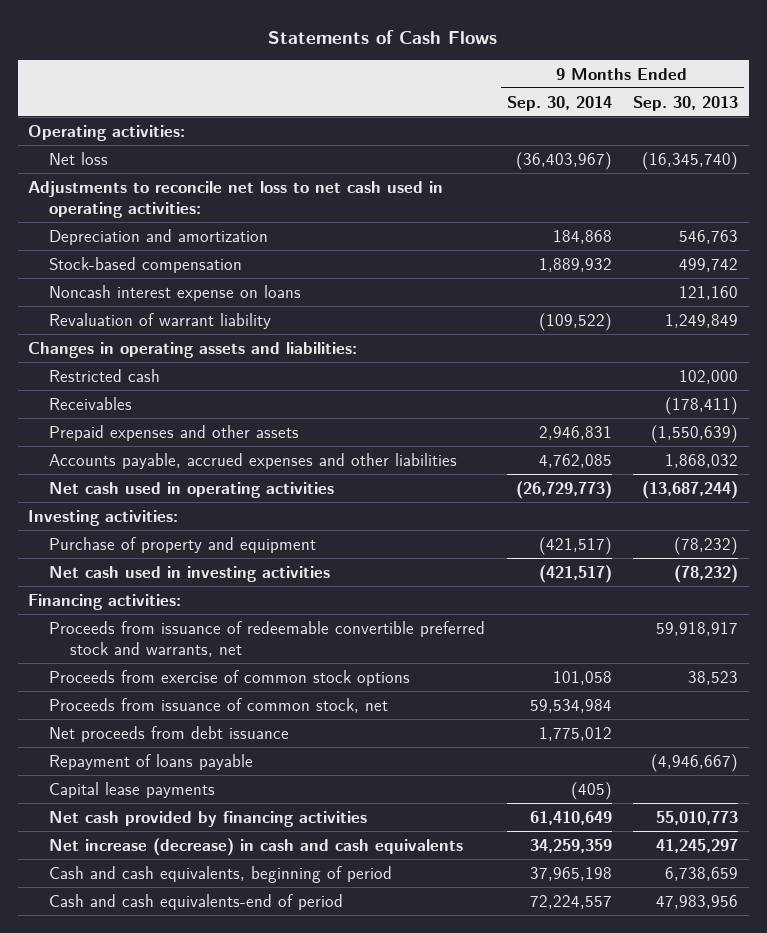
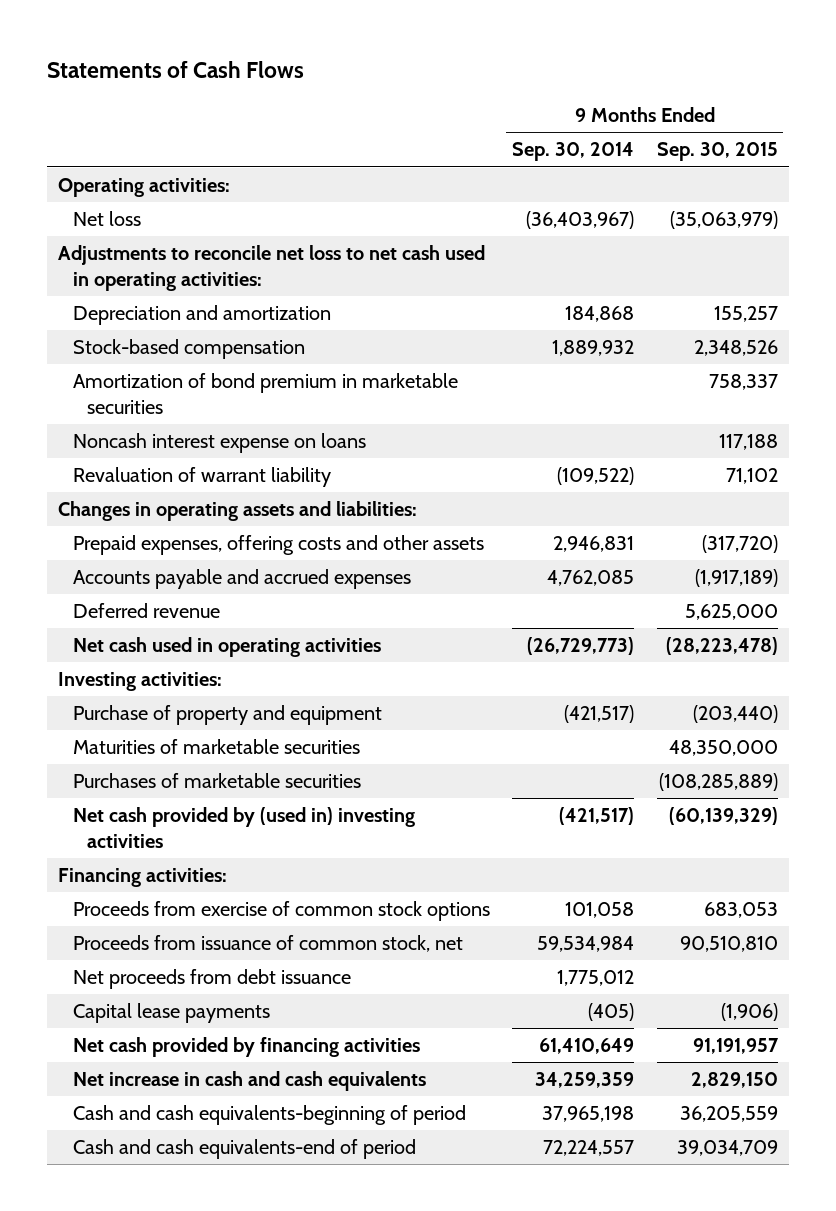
[633,95,739,111] Sep. 30, 2013 -> none
none -> [656,142,778,162] Sep. 30, 2015
none -> [72,373,458,414] Amortization of bond premium in marketable securities
[49,368,161,382] Restricted cash -> none
[49,396,133,410] Receivables -> none
[49,424,300,441] Prepaid expenses and other assets -> [72,535,484,556] Prepaid expenses, offering costs and other assets
[49,452,458,469] Accounts payable, accrued expenses and other liabilities -> [72,569,411,590] Accounts payable and accrued expenses
none -> [72,603,220,619] Deferred revenue
none -> [72,739,360,755] Maturities of marketable securities
none -> [72,773,361,789] Purchases of marketable securities
[49,565,331,582] Net cash used in investing activities -> [72,807,415,848] Net cash provided by (used in) investing activities
[49,620,486,657] Proceeds from issuance of redeemable convertible preferred stock and warrants, net -> none
[49,753,254,770] Repayment of loans payable -> none
[49,837,464,856] Net increase (decrease) in cash and cash equivalents -> [72,1071,426,1092] Net increase in cash and cash equivalents
[49,865,393,883] Cash and cash equivalents, beginning of period -> [72,1105,466,1126] Cash and cash equivalents-beginning of period

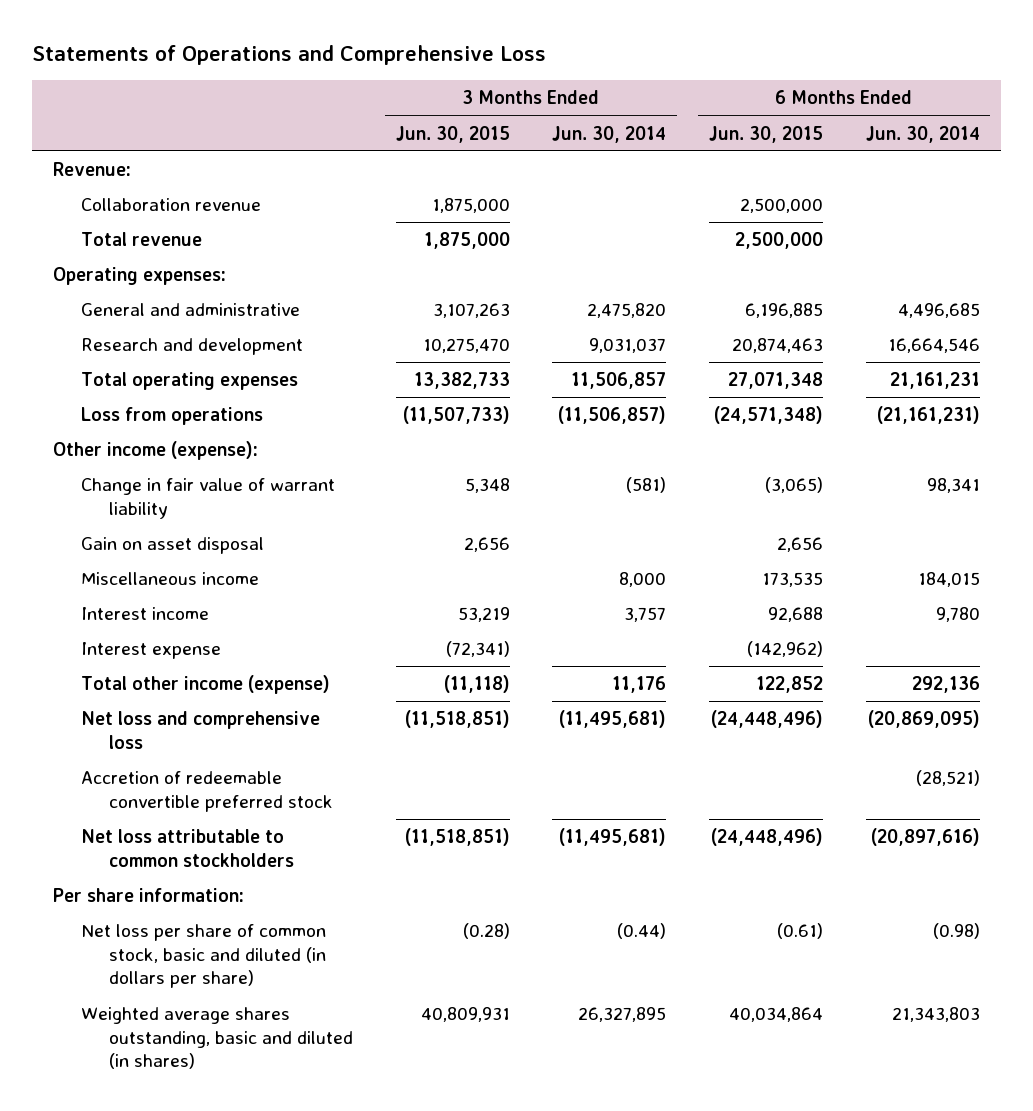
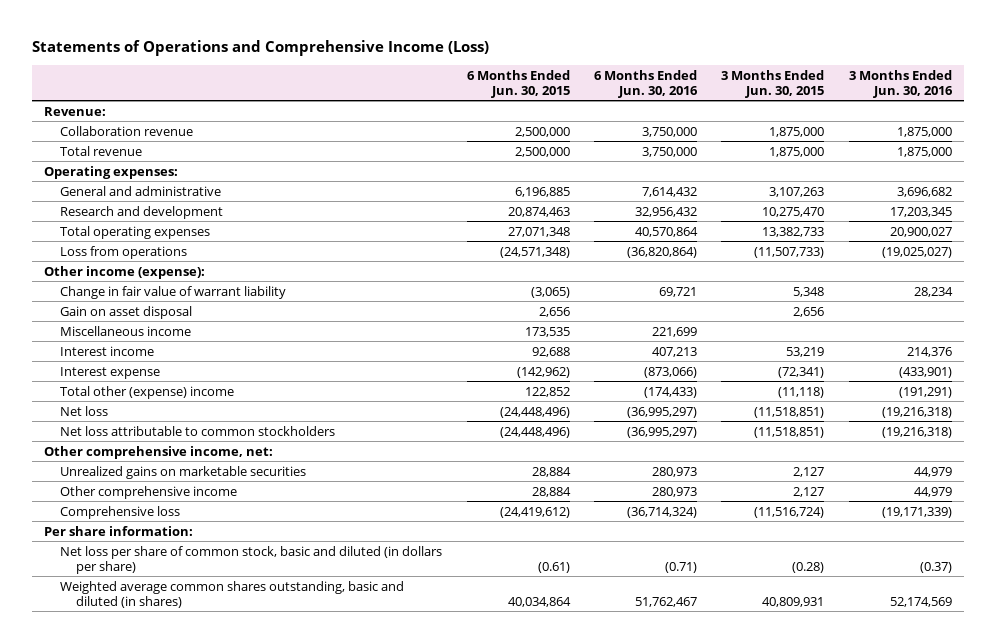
[31,45,546,66] Statements of Operations and Comprehensive Loss -> [32,40,490,57] Statements of Operations and Comprehensive Income (Loss)
[552,125,667,143] Jun. 30, 2014 -> none
[865,125,980,143] Jun. 30, 2014 -> none
none -> [593,69,698,98] 6 Months Ended Jun. 30, 2016
none -> [848,69,953,98] 3 Months Ended Jun. 30, 2016
[81,771,334,812] Accretion of redeemable convertible preferred stock -> none
[81,675,331,695] Total other income (expense) -> [60,385,235,399] Total other (expense) income
[81,711,321,749] Net loss and comprehensive loss -> [60,405,109,416] Net loss
none -> [44,445,274,459] Other comprehensive income, net:
none -> [60,465,307,479] Unrealized gains on marketable securities
none -> [60,485,238,499] Other comprehensive income
none -> [60,505,181,519] Comprehensive loss
[81,1007,354,1070] Weighted average shares outstanding, basic and diluted (in shares) -> [60,580,405,608] Weighted average common shares outstanding, basic and diluted (in shares)

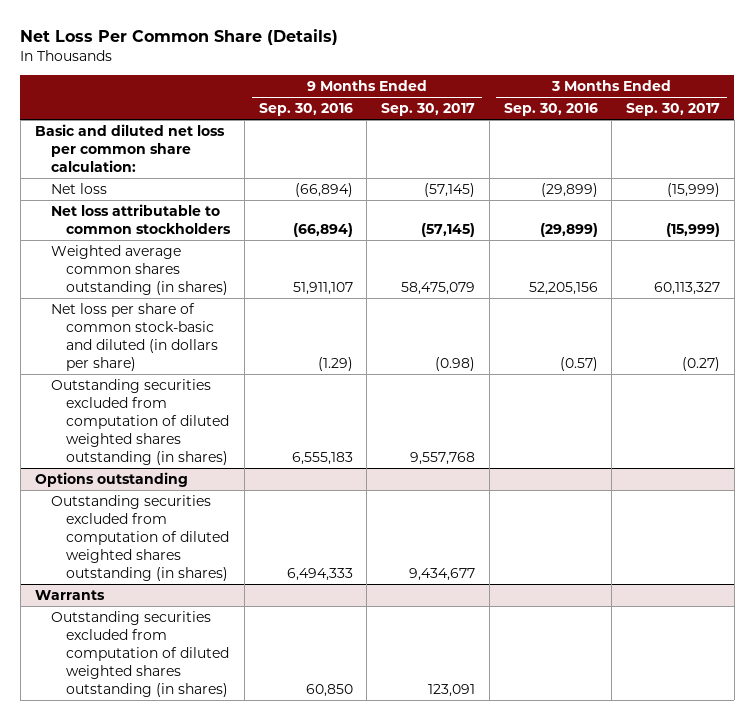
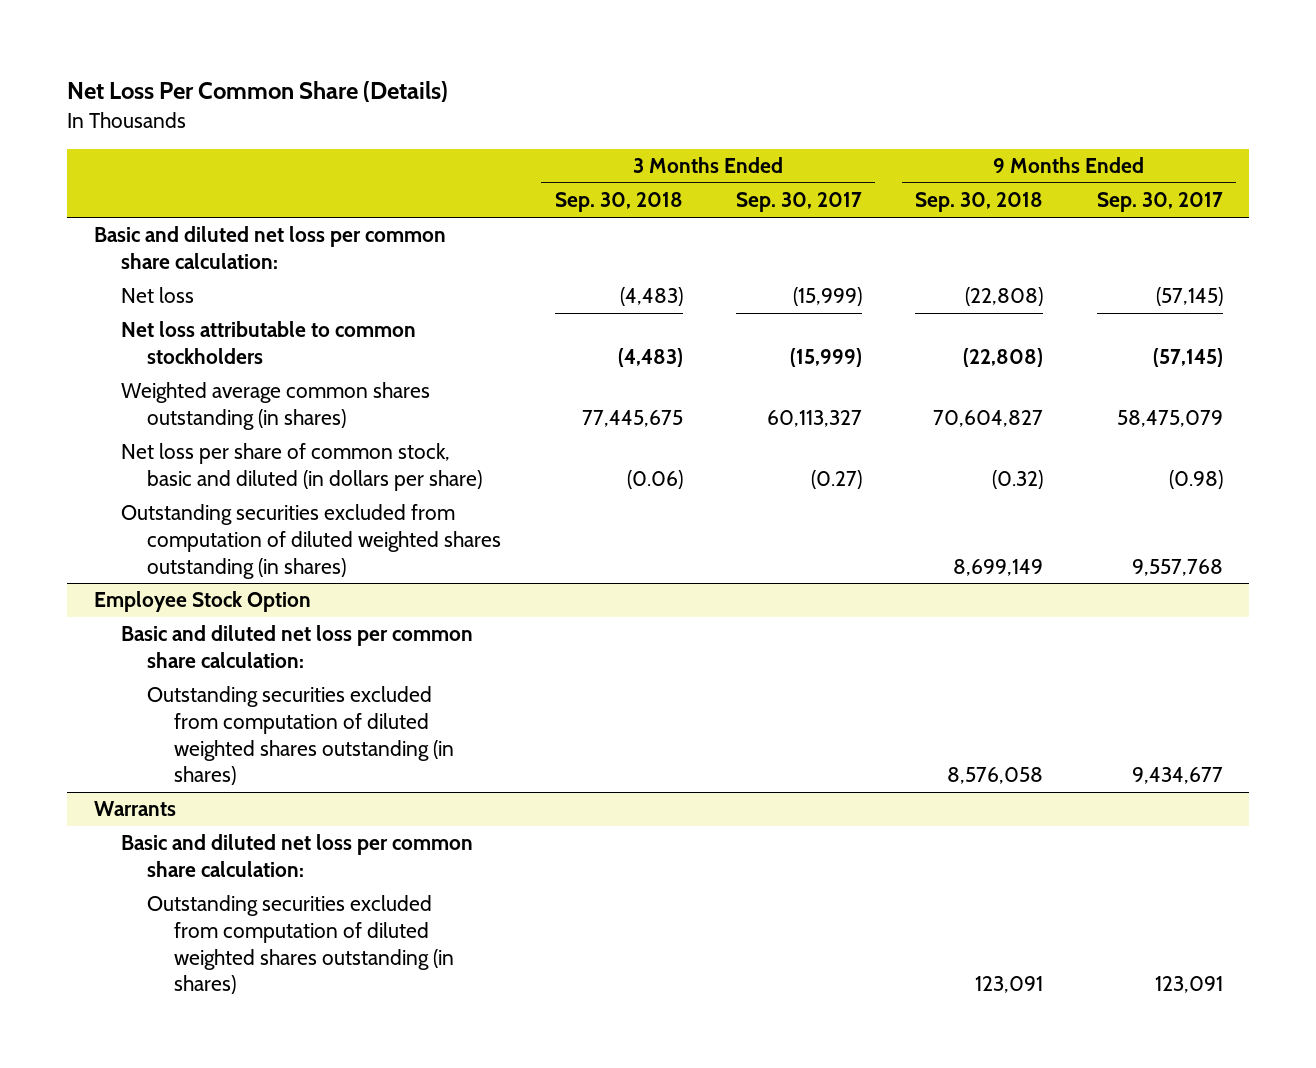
[258,103,353,117] Sep. 30, 2016 -> none
[503,103,598,117] Sep. 30, 2016 -> none
none -> [554,192,683,213] Sep. 30, 2018
none -> [915,192,1044,213] Sep. 30, 2018
[50,302,219,371] Net loss per share of common stock-basic and diluted (in dollars per share) -> [120,443,483,492] Net loss per share of common stock, basic and diluted (in dollars per share)
[34,471,188,487] Options outstanding -> [93,591,311,613] Employee Stock Option
none -> [120,625,473,669] Basic and diluted net loss per common share calculation:
none -> [120,834,473,878] Basic and diluted net loss per common share calculation:

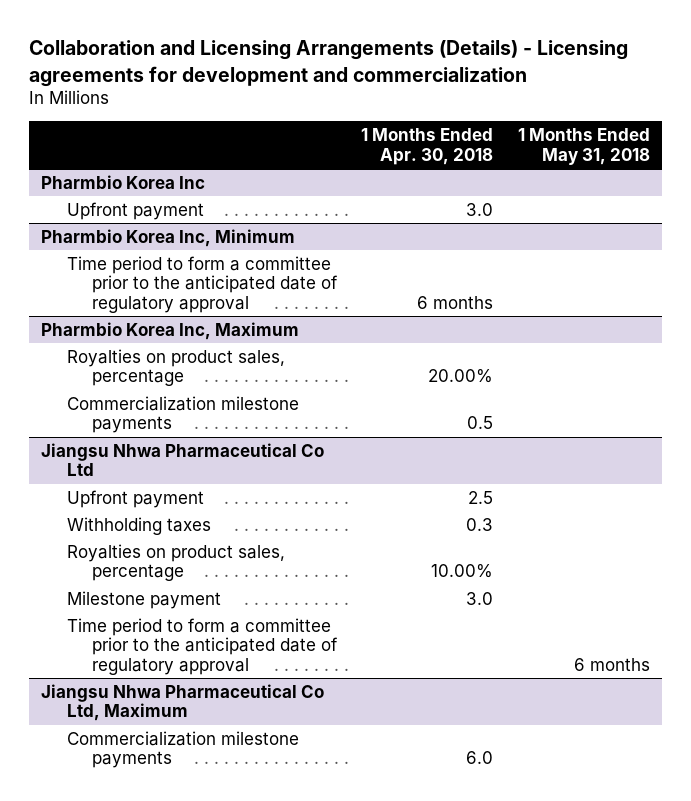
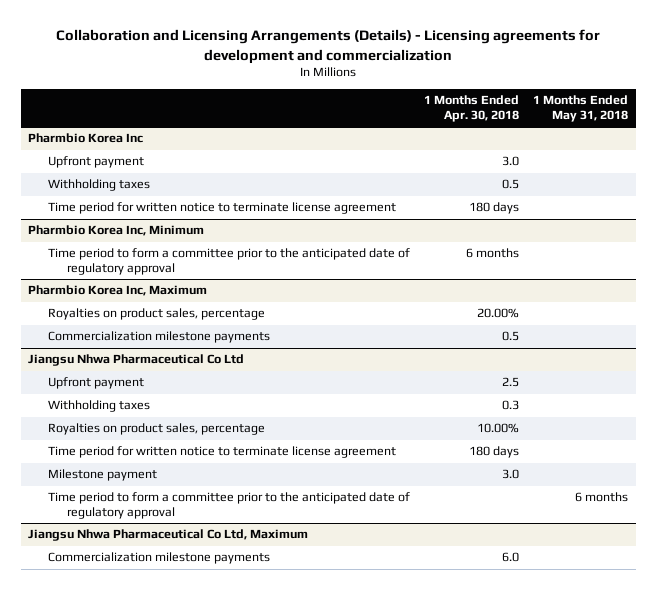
none -> [47,179,150,192] Withholding taxes
none -> [47,202,396,215] Time period for written notice to terminate license agreement
none -> [47,446,396,459] Time period for written notice to terminate license agreement

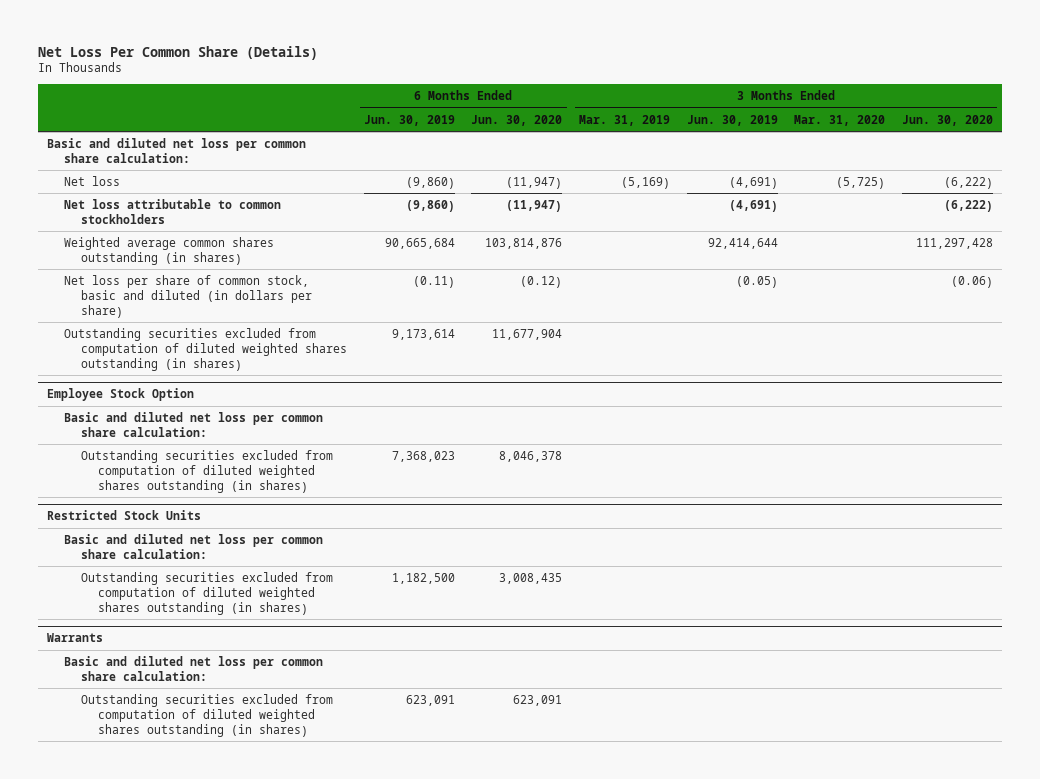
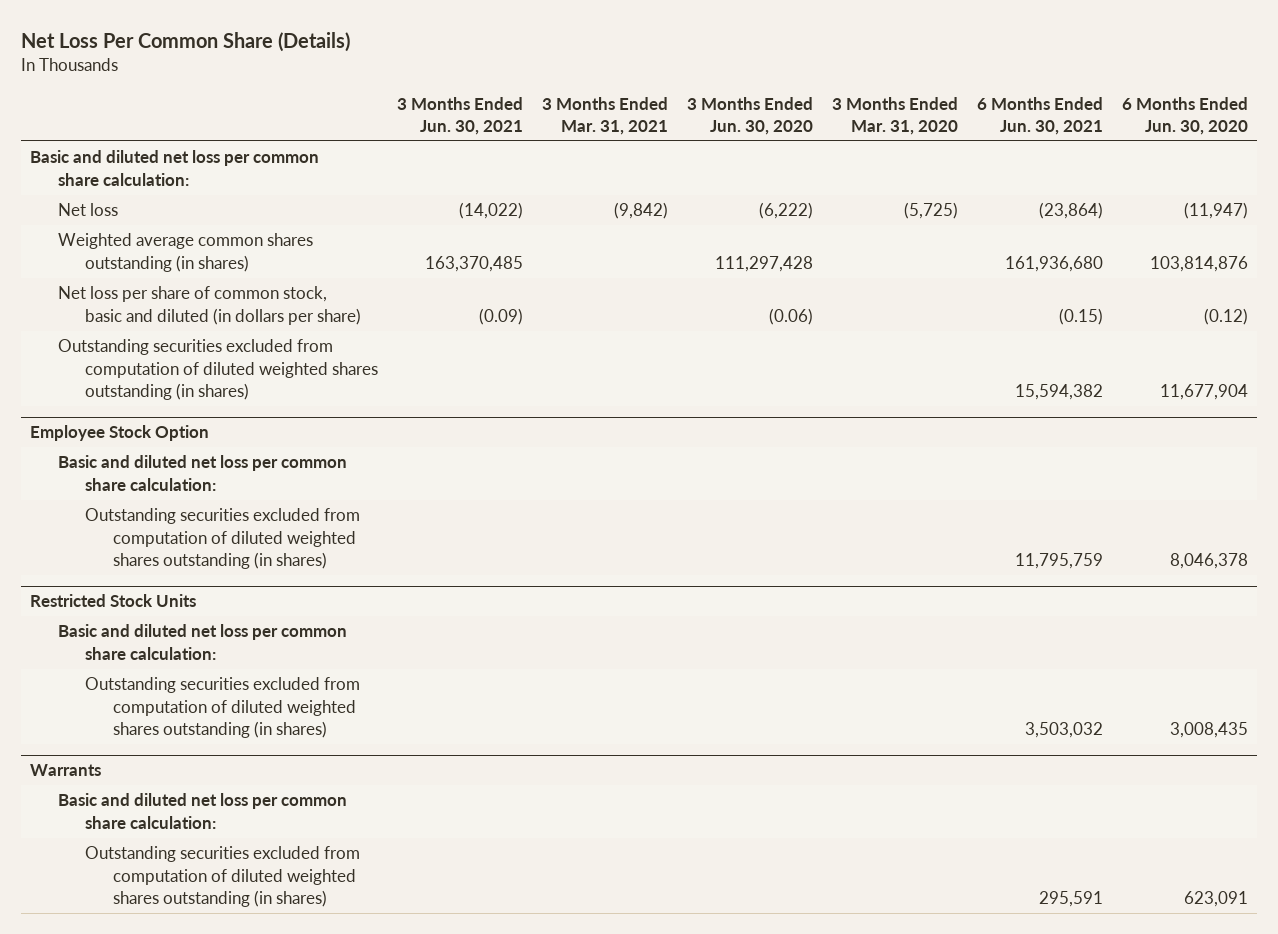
[363,114,455,126] Jun. 30, 2019 -> none
[579,114,671,126] Mar. 31, 2019 -> none
[686,114,778,126] Jun. 30, 2019 -> none
none -> [397,96,524,135] 3 Months Ended Jun. 30, 2021
none -> [542,96,669,135] 3 Months Ended Mar. 31, 2021
none -> [977,96,1104,135] 6 Months Ended Jun. 30, 2021
[63,198,281,224] Net loss attributable to common stockholders -> none

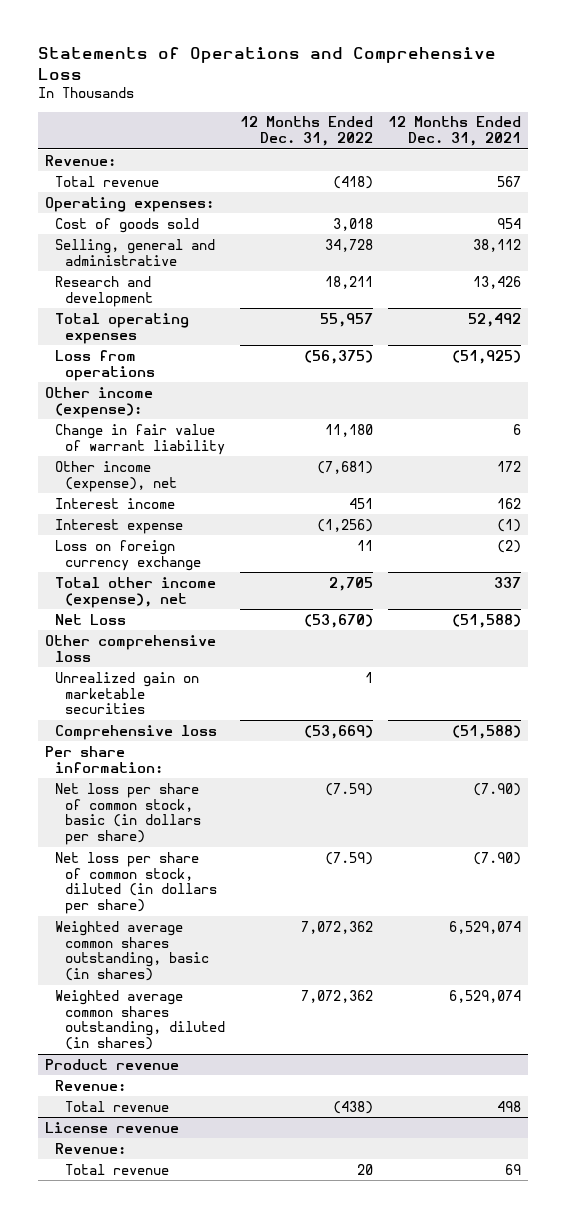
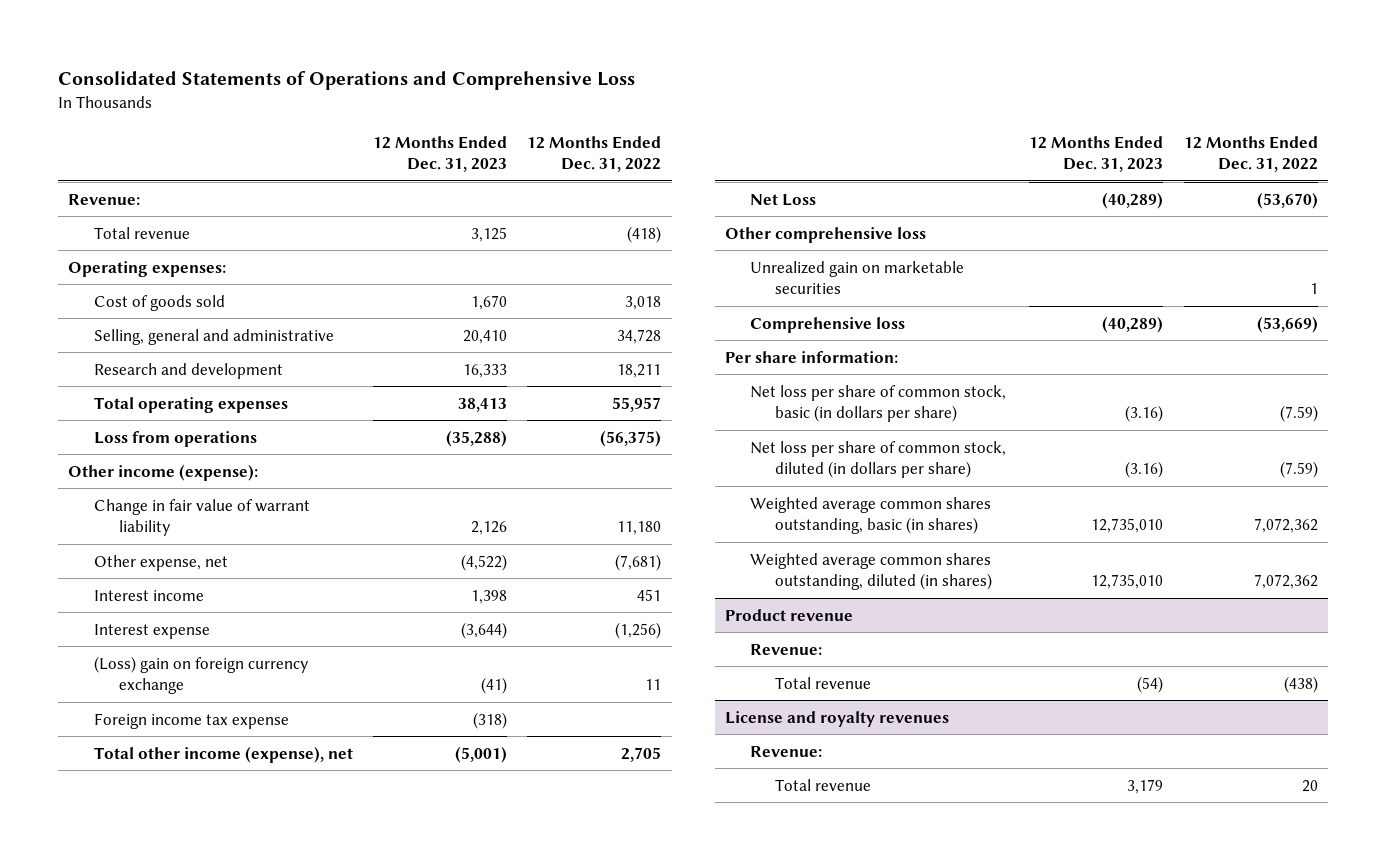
[37,46,496,80] Statements of Operations and Comprehensive Loss -> [58,70,636,90] Consolidated Statements of Operations and Comprehensive Loss
[387,116,521,147] 12 Months Ended Dec. 31, 2021 -> none
none -> [372,135,507,173] 12 Months Ended Dec. 31, 2023
[55,460,178,492] Other income (expense), net -> [93,554,228,571] Other expense, net
[55,539,202,571] Loss on foreign currency exchange -> [93,655,309,694] (Loss) gain on foreign currency exchange
none -> [93,712,289,729] Foreign income tax expense
[45,1121,180,1133] License revenue -> none
none -> [724,710,949,727] License and royalty revenues

